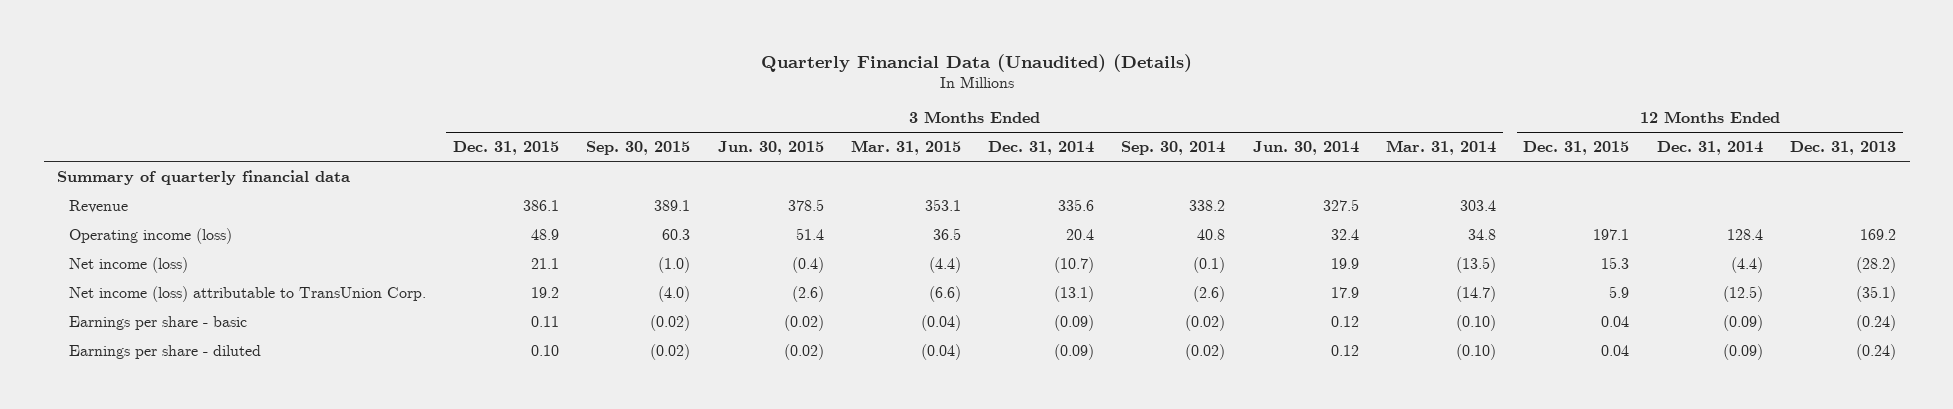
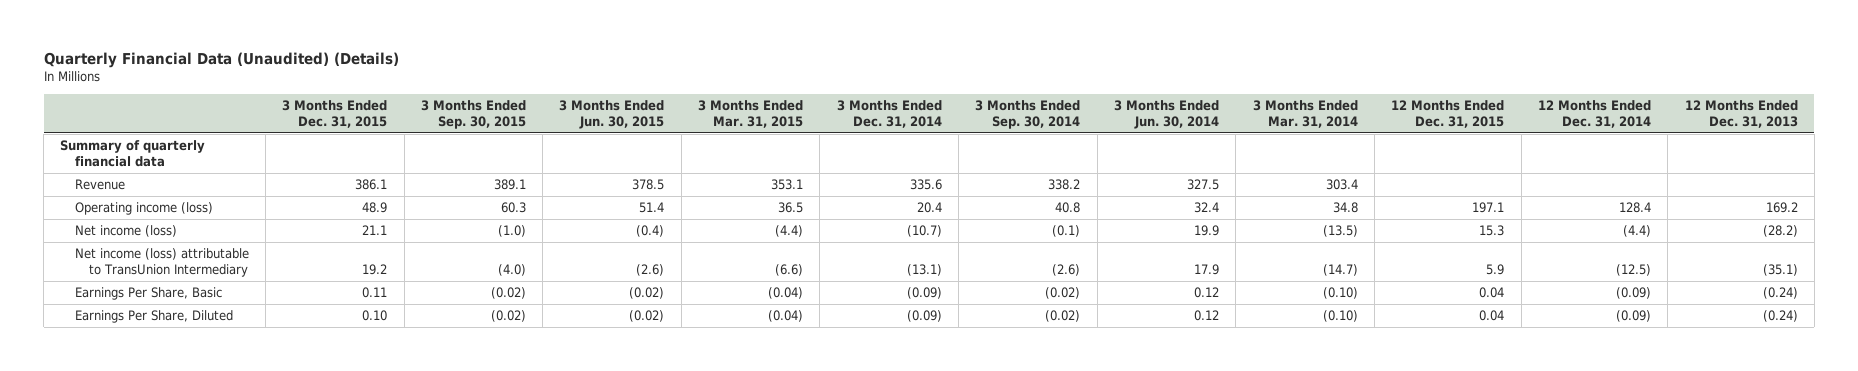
[68,285,426,302] Net income (loss) attributable to TransUnion Corp. -> [74,248,249,278] Net income (loss) attributable to TransUnion Intermediary
[68,315,247,330] Earnings per share - basic -> [74,287,222,301] Earnings Per Share, Basic
[68,344,261,359] Earnings per share - diluted -> [74,310,233,324] Earnings Per Share, Diluted

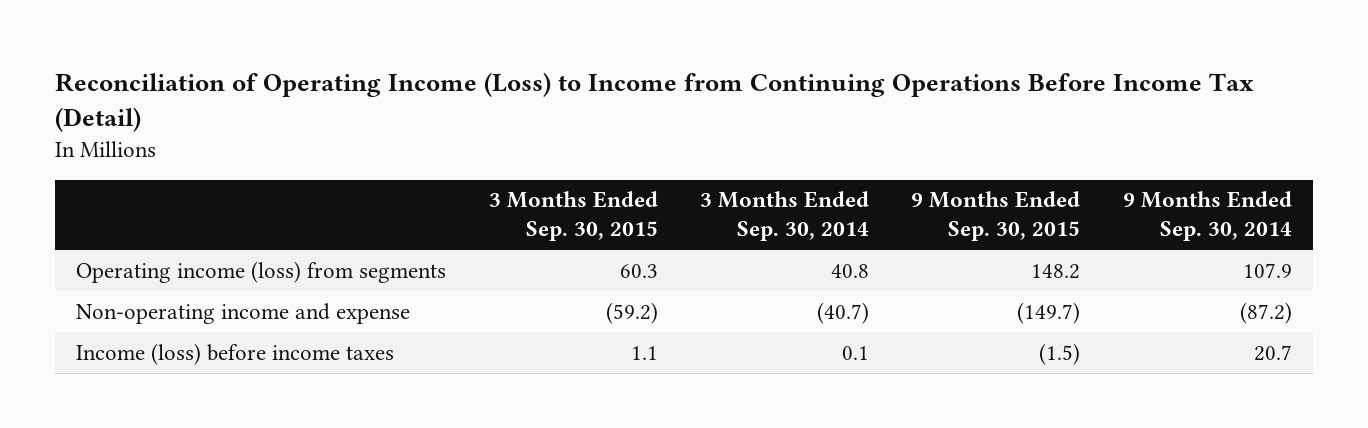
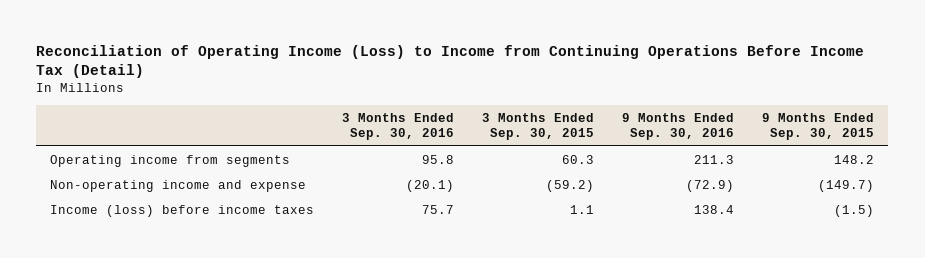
[700,191,870,242] 3 Months Ended Sep. 30, 2014 -> none
[1122,191,1292,242] 9 Months Ended Sep. 30, 2014 -> none
none -> [342,112,455,141] 3 Months Ended Sep. 30, 2016
none -> [622,112,735,141] 9 Months Ended Sep. 30, 2016
[76,260,447,283] Operating income (loss) from segments -> [50,154,291,167] Operating income from segments

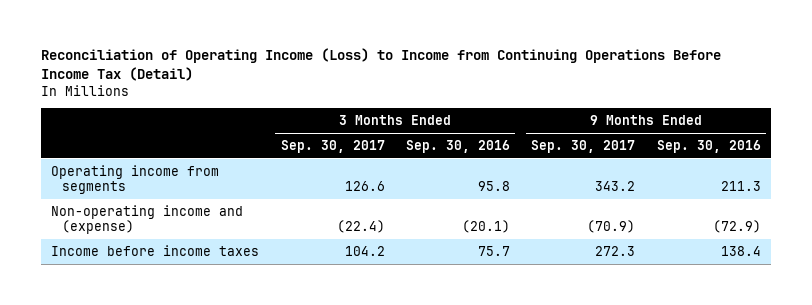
[482,112,595,141] 3 Months Ended Sep. 30, 2015 -> none
[762,112,875,141] 9 Months Ended Sep. 30, 2015 -> none
none -> [280,140,385,154] Sep. 30, 2017
none -> [531,140,636,154] Sep. 30, 2017
[50,179,307,192] Non-operating income and expense -> [51,204,244,235] Non-operating income and (expense)
[50,204,315,217] Income (loss) before income taxes -> [51,244,260,256] Income before income taxes

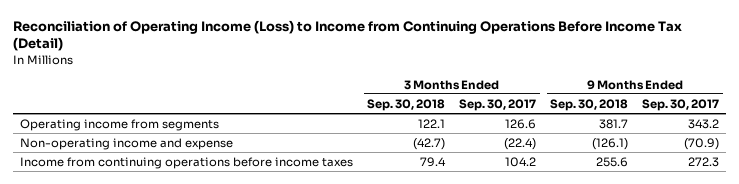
[406,140,511,154] Sep. 30, 2016 -> none
[656,140,761,154] Sep. 30, 2016 -> none
none -> [367,98,446,111] Sep. 30, 2018
none -> [550,98,629,111] Sep. 30, 2018
[51,204,244,235] Non-operating income and (expense) -> [20,137,234,150] Non-operating income and expense
[51,244,260,256] Income before income taxes -> [20,156,354,169] Income from continuing operations before income taxes

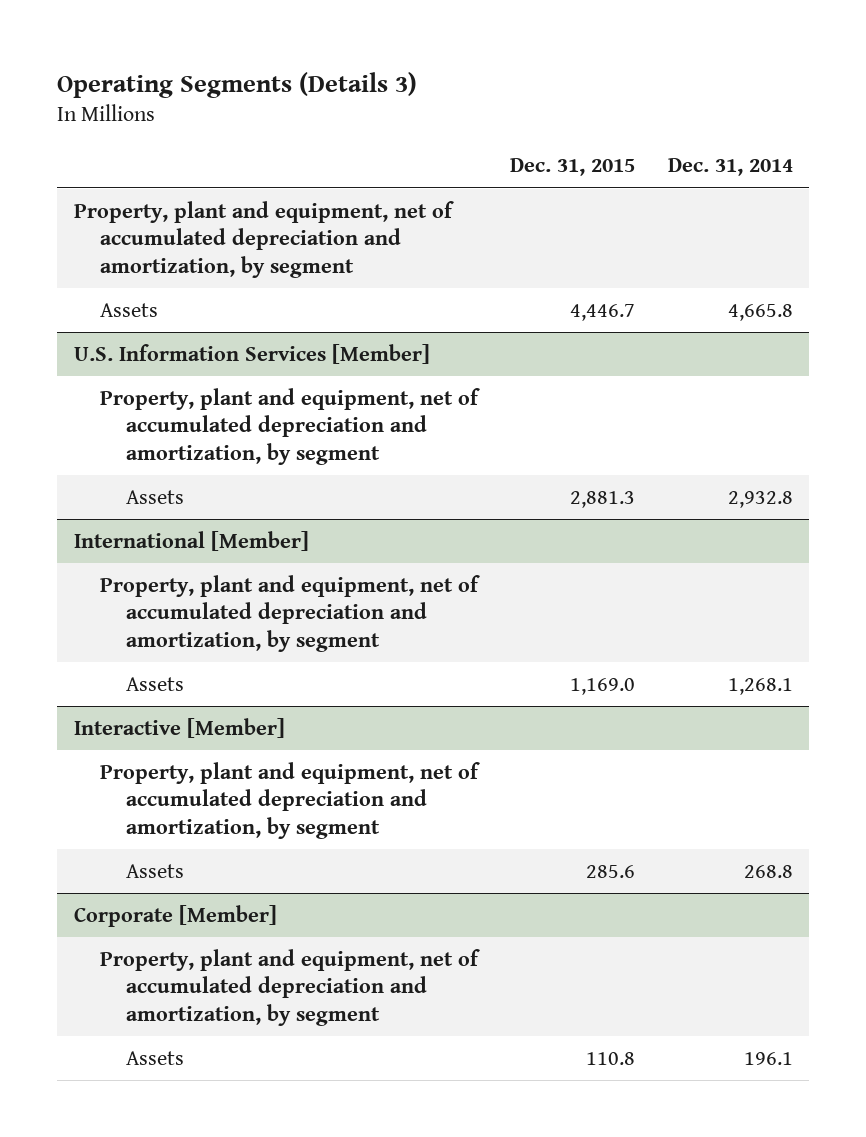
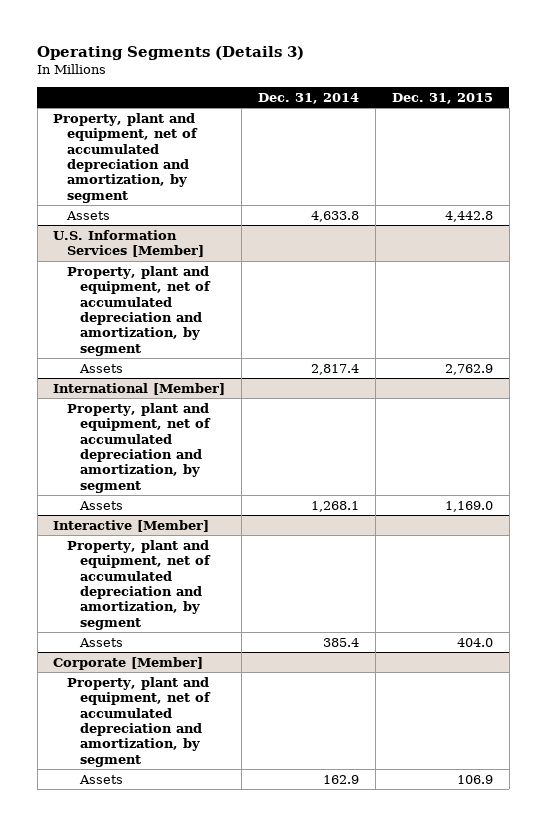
[570,303,636,321] 4,446.7 -> [444,210,493,222] 4,442.8
[727,303,793,321] 4,665.8 -> [311,210,360,222] 4,633.8
[570,490,636,508] 2,881.3 -> [444,363,493,375] 2,762.9
[727,490,793,508] 2,932.8 -> [311,363,360,375] 2,817.4
[586,864,636,878] 285.6 -> [456,637,493,647] 404.0
[743,864,793,878] 268.8 -> [323,637,360,647] 385.4
[586,1051,636,1065] 110.8 -> [456,774,493,784] 106.9
[743,1051,793,1065] 196.1 -> [323,774,360,784] 162.9

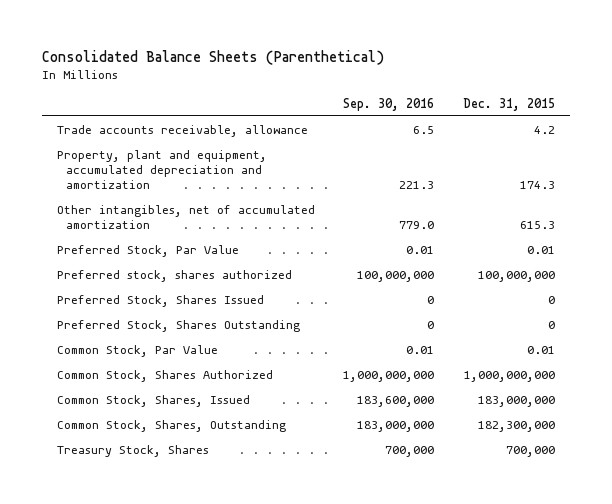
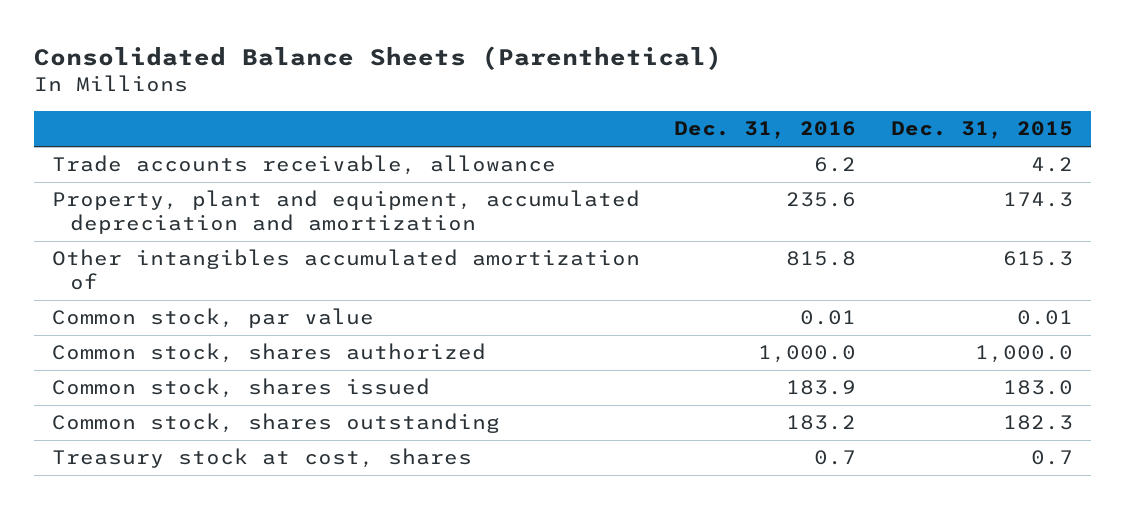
[343,97,435,111] Sep. 30, 2016 -> none
none -> [674,121,857,140] Dec. 31, 2016
[56,244,239,257] Preferred Stock, Par Value -> none
[56,269,292,282] Preferred stock, shares authorized -> none
[56,294,264,307] Preferred Stock, Shares Issued -> none
[56,319,300,332] Preferred Stock, Shares Outstanding -> none
[56,204,315,229] Other intangibles, net of accumulated amortization -> [51,249,640,290] Other intangibles accumulated amortization of
[56,344,218,357] Common Stock, Par Value -> [51,308,374,329] Common stock, par value
[56,369,273,382] Common Stock, Shares Authorized -> [51,343,486,364] Common stock, shares authorized
[464,370,556,382] 1,000,000,000 -> [975,345,1074,364] 1,000.0
[56,394,250,407] Common Stock, Shares, Issued -> [51,378,430,399] Common stock, shares issued
[478,395,556,407] 183,000,000 -> [1003,380,1074,396] 183.0
[56,419,286,432] Common Stock, Shares, Outstanding -> [51,413,500,434] Common stock, shares outstanding
[478,420,556,432] 182,300,000 -> [1003,415,1074,431] 182.3
[56,444,209,457] Treasury Stock, Shares -> [51,448,472,469] Treasury stock at cost, shares
[506,445,556,457] 700,000 -> [1031,450,1074,466] 0.7

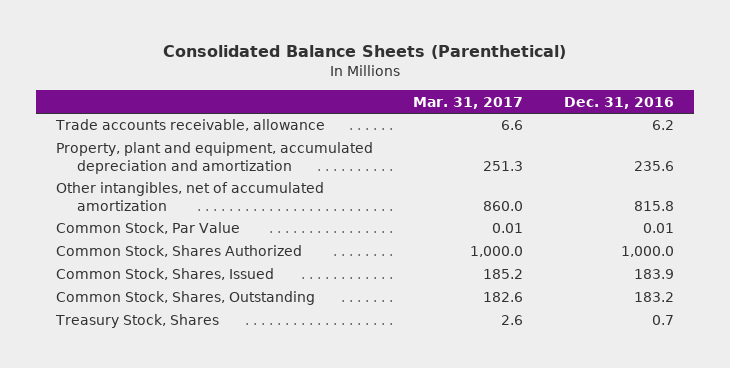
[891,121,1074,140] Dec. 31, 2015 -> none
none -> [413,96,524,109] Mar. 31, 2017
[51,249,640,290] Other intangibles accumulated amortization of -> [55,182,324,211] Other intangibles, net of accumulated amortization
[51,308,374,329] Common stock, par value -> [55,222,240,235] Common Stock, Par Value
[51,343,486,364] Common stock, shares authorized -> [55,245,302,258] Common Stock, Shares Authorized
[51,378,430,399] Common stock, shares issued -> [55,268,274,281] Common Stock, Shares, Issued
[51,413,500,434] Common stock, shares outstanding -> [55,291,315,306] Common Stock, Shares, Outstanding
[51,448,472,469] Treasury stock at cost, shares -> [54,314,219,329] Treasury Stock, Shares

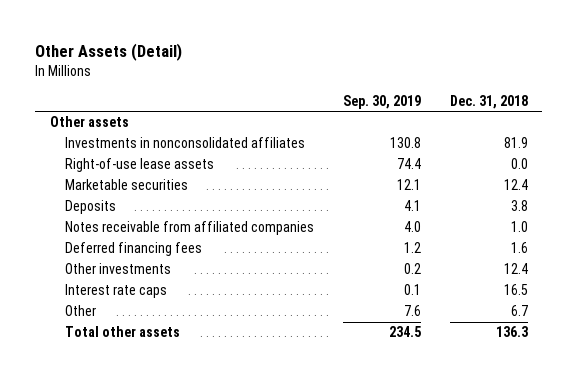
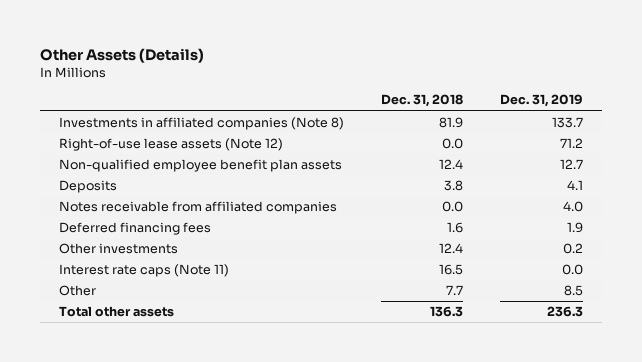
[35,43,183,62] Other Assets (Detail) -> [40,47,205,63] Other Assets (Details)
[343,94,422,109] Sep. 30, 2019 -> none
none -> [500,94,584,108] Dec. 31, 2019
[49,116,129,128] Other assets -> none
[65,137,306,149] Investments in nonconsolidated affiliates -> [58,117,344,131] Investments in affiliated companies (Note 8)
[65,158,215,173] Right-of-use lease assets -> [58,138,283,152] Right-of-use lease assets (Note 12)
[65,179,189,191] Marketable securities -> [58,159,342,173] Non-qualified employee benefit plan assets
[510,221,528,233] 1.0 -> [441,201,463,213] 0.0
[65,284,168,299] Interest rate caps -> [58,264,229,278] Interest rate caps (Note 11)
[510,305,528,317] 6.7 -> [445,285,463,296] 7.7

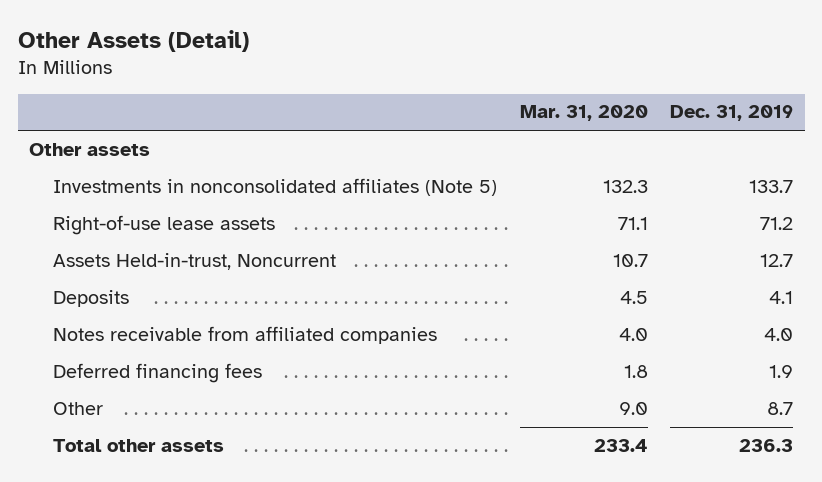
[40,47,205,63] Other Assets (Details) -> [17,29,249,52] Other Assets (Detail)
[380,94,463,108] Dec. 31, 2018 -> none
none -> [519,105,648,122] Mar. 31, 2020
none -> [29,142,151,156] Other assets
[58,117,344,131] Investments in affiliated companies (Note 8) -> [53,177,498,196] Investments in nonconsolidated affiliates (Note 5)
[58,138,283,152] Right-of-use lease assets (Note 12) -> [53,214,276,235] Right-of-use lease assets
[58,159,342,173] Non-qualified employee benefit plan assets -> [53,252,337,270] Assets Held-in-trust, Noncurrent
[58,243,178,255] Other investments -> none
[58,264,229,278] Interest rate caps (Note 11) -> none
[564,285,584,297] 8.5 -> [767,401,794,415] 8.7

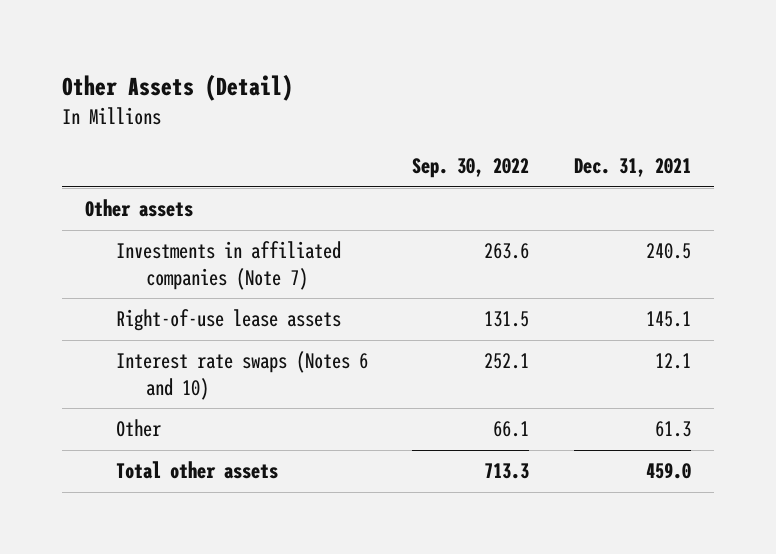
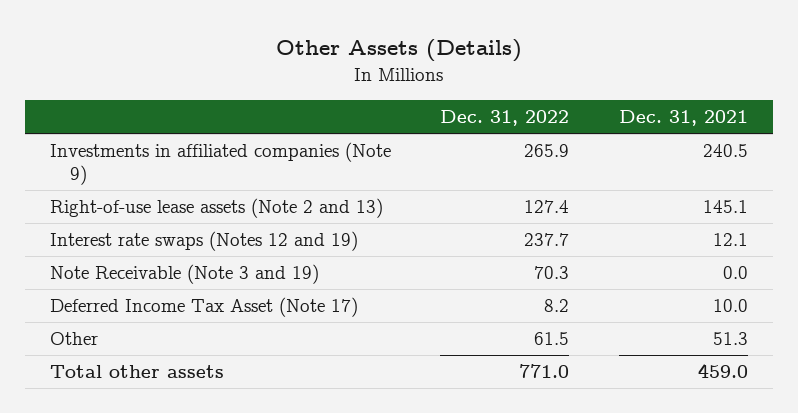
[62,74,294,102] Other Assets (Detail) -> [275,38,522,62] Other Assets (Details)
[412,158,530,179] Sep. 30, 2022 -> none
none -> [440,110,570,127] Dec. 31, 2022
[84,199,193,218] Other assets -> none
[115,241,341,290] Investments in affiliated companies (Note 7) -> [49,142,391,185] Investments in affiliated companies (Note 9)
[115,309,341,332] Right-of-use lease assets -> [49,198,383,219] Right-of-use lease assets (Note 2 and 13)
[115,351,368,400] Interest rate swaps (Notes 6 and 10) -> [49,231,358,252] Interest rate swaps (Notes 12 and 19)
none -> [49,264,319,285] Note Receivable (Note 3 and 19)
none -> [49,297,358,318] Deferred Income Tax Asset (Note 17)
[655,421,692,438] 61.3 -> [712,332,748,346] 51.3

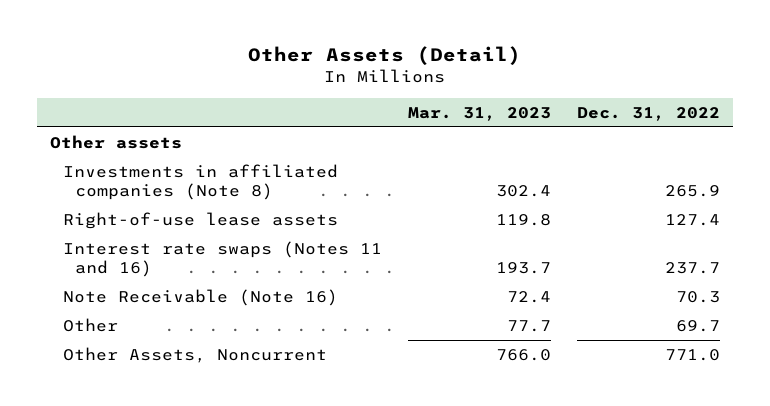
[275,38,522,62] Other Assets (Details) -> [248,46,522,66] Other Assets (Detail)
[618,110,748,127] Dec. 31, 2021 -> none
none -> [407,106,551,121] Mar. 31, 2023
[49,297,358,318] Deferred Income Tax Asset (Note 17) -> none
none -> [50,134,183,149] Other assets
[49,142,391,185] Investments in affiliated companies (Note 9) -> [62,163,338,201] Investments in affiliated companies (Note 8)
[49,198,383,219] Right-of-use lease assets (Note 2 and 13) -> [62,211,338,229] Right-of-use lease assets
[49,231,358,252] Interest rate swaps (Notes 12 and 19) -> [62,240,382,278] Interest rate swaps (Notes 11 and 16)
[49,264,319,285] Note Receivable (Note 3 and 19) -> [62,288,338,306] Note Receivable (Note 16)
[534,332,570,346] 61.5 -> [676,319,721,332] 69.7
[49,365,224,379] Total other assets -> [62,346,327,363] Other Assets, Noncurrent

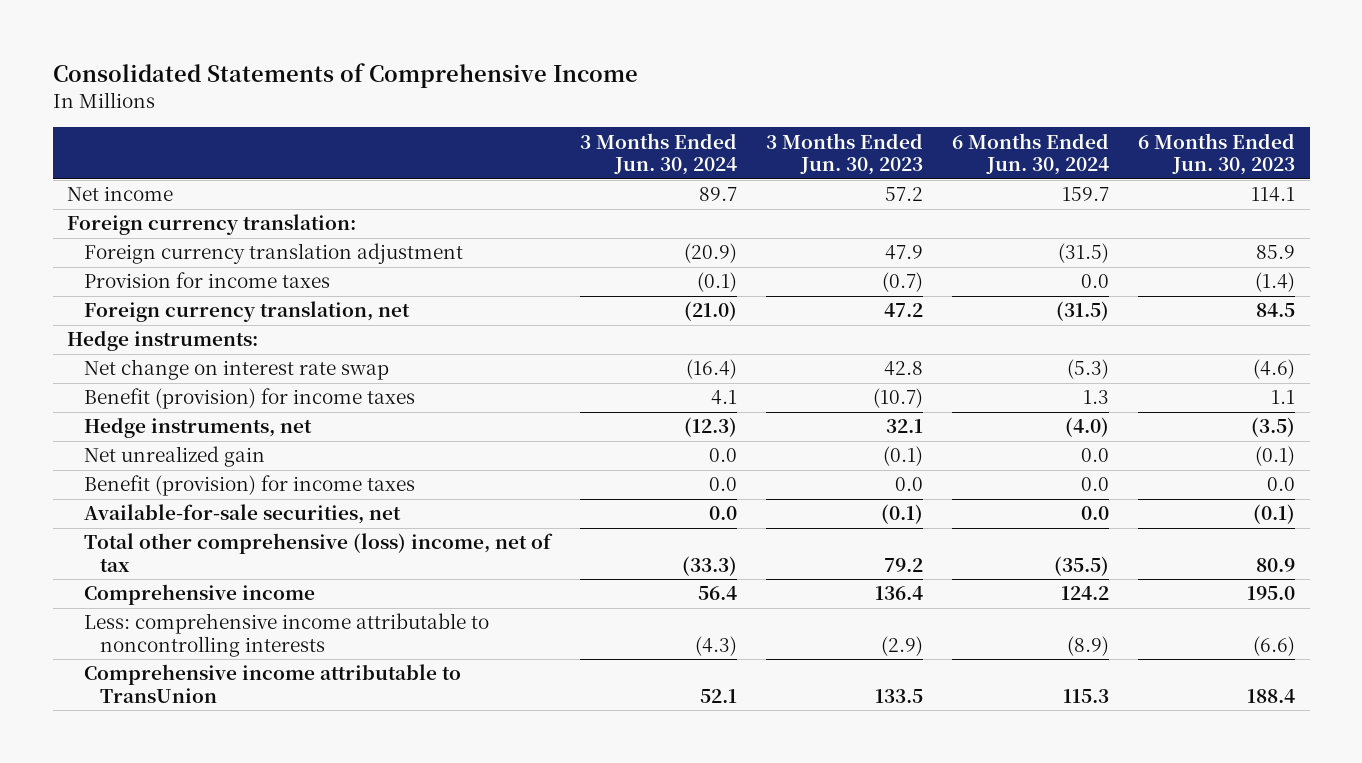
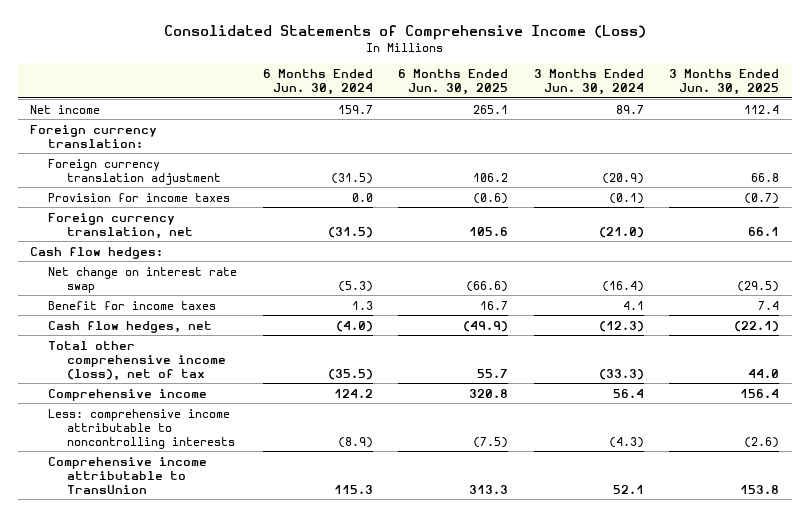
[52,63,638,89] Consolidated Statements of Comprehensive Income -> [163,24,646,40] Consolidated Statements of Comprehensive Income (Loss)
[765,132,923,176] 3 Months Ended Jun. 30, 2023 -> none
[1138,132,1296,176] 6 Months Ended Jun. 30, 2023 -> none
none -> [398,69,509,96] 6 Months Ended Jun. 30, 2025
none -> [669,69,780,96] 3 Months Ended Jun. 30, 2025
[67,330,259,352] Hedge instruments: -> [30,246,164,259] Cash flow hedges:
[83,446,265,468] Net unrealized gain -> none
[83,475,415,497] Benefit (provision) for income taxes -> none
[83,504,401,525] Available-for-sale securities, net -> none
[83,388,415,410] Benefit (provision) for income taxes -> [48,300,217,310] Benefit for income taxes
[83,417,312,439] Hedge instruments, net -> [48,320,213,333] Cash flow hedges, net
[83,533,553,572] Total other comprehensive (loss) income, net of tax -> [48,340,226,381] Total other comprehensive income (loss), net of tax

